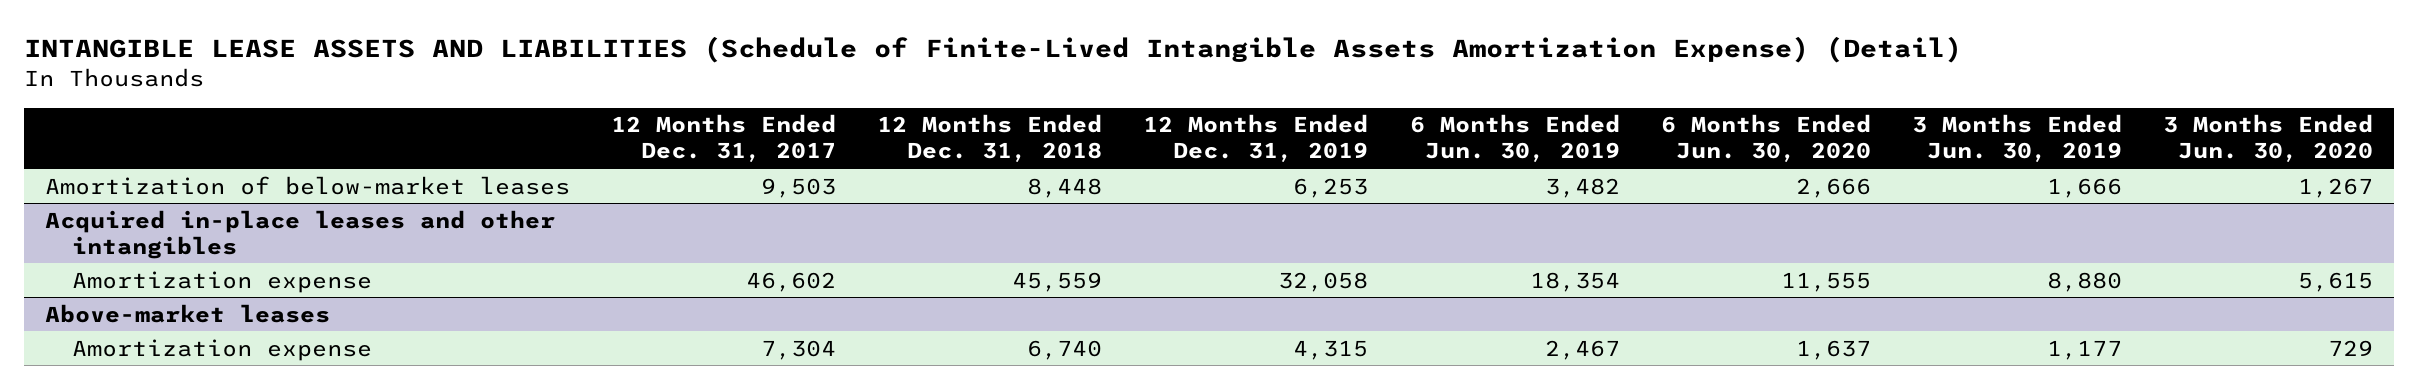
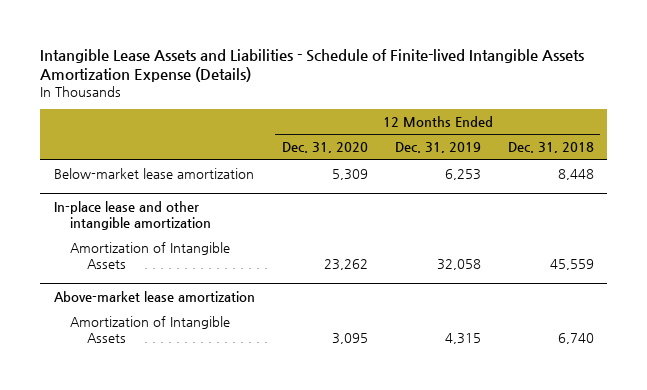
[24,36,1963,64] INTANGIBLE LEASE ASSETS AND LIABILITIES (Schedule of Finite-Lived Intangible Assets Amortization Expense) (Detail) -> [40,48,585,83] Intangible Lease Assets and Liabilities - Schedule of Finite-lived Intangible Assets Amortization Expense (Details)
[611,114,837,163] 12 Months Ended Dec. 31, 2017 -> none
[1409,114,1620,163] 6 Months Ended Jun. 30, 2019 -> none
[1660,114,1871,163] 6 Months Ended Jun. 30, 2020 -> none
[1911,114,2122,163] 3 Months Ended Jun. 30, 2019 -> none
[2163,114,2374,163] 3 Months Ended Jun. 30, 2020 -> none
none -> [281,142,368,154] Dec. 31, 2020
[44,209,555,259] Acquired in-place leases and other intangibles -> none
[44,175,570,195] Amortization of below-market leases -> [53,168,254,180] Below-market lease amortization
none -> [53,201,212,230] In-place lease and other intangible amortization
[71,270,372,293] Amortization expense -> [70,242,231,269] Amortization of Intangible Assets
[44,303,330,323] Above-market leases -> [53,291,255,303] Above-market lease amortization
[71,338,372,361] Amortization expense -> [70,316,231,343] Amortization of Intangible Assets

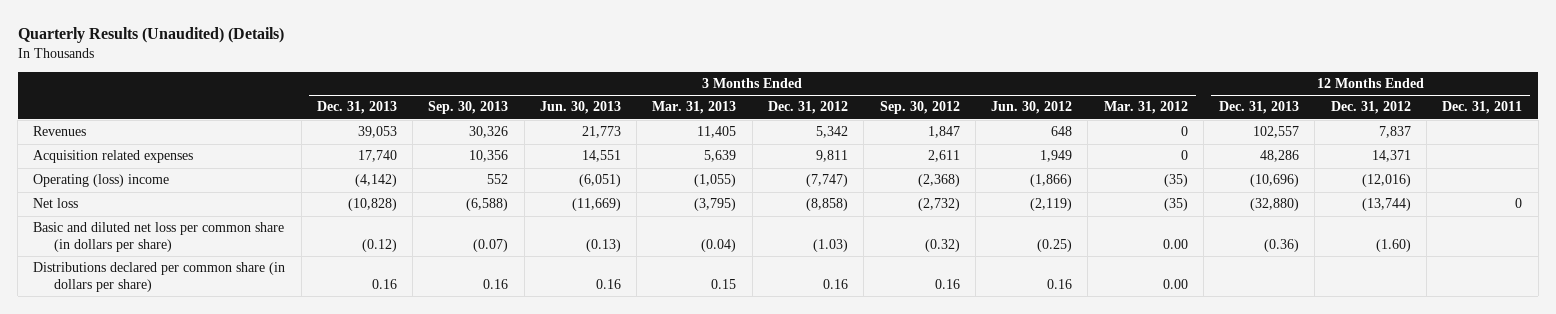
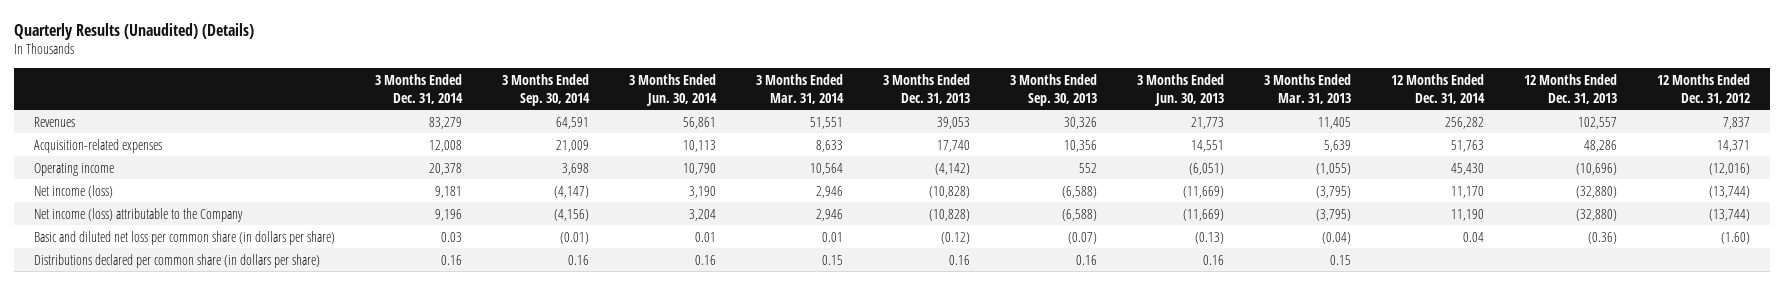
[768,101,849,115] Dec. 31, 2012 -> none
[879,101,960,115] Sep. 30, 2012 -> none
[991,101,1073,115] Jun. 30, 2012 -> none
[1103,101,1188,115] Mar. 31, 2012 -> none
[1442,101,1523,115] Dec. 31, 2011 -> none
none -> [375,73,464,104] 3 Months Ended Dec. 31, 2014
none -> [502,73,591,106] 3 Months Ended Sep. 30, 2014
none -> [629,73,718,106] 3 Months Ended Jun. 30, 2014
none -> [756,73,845,104] 3 Months Ended Mar. 31, 2014
none -> [1391,73,1486,104] 12 Months Ended Dec. 31, 2014
[33,150,194,164] Acquisition related expenses -> [34,138,163,153] Acquisition-related expenses
[33,174,170,188] Operating (loss) income -> [34,162,115,176] Operating income
none -> [34,184,114,198] Net income (loss)
[33,198,79,209] Net loss -> [34,207,244,222] Net income (loss) attributable to the Company

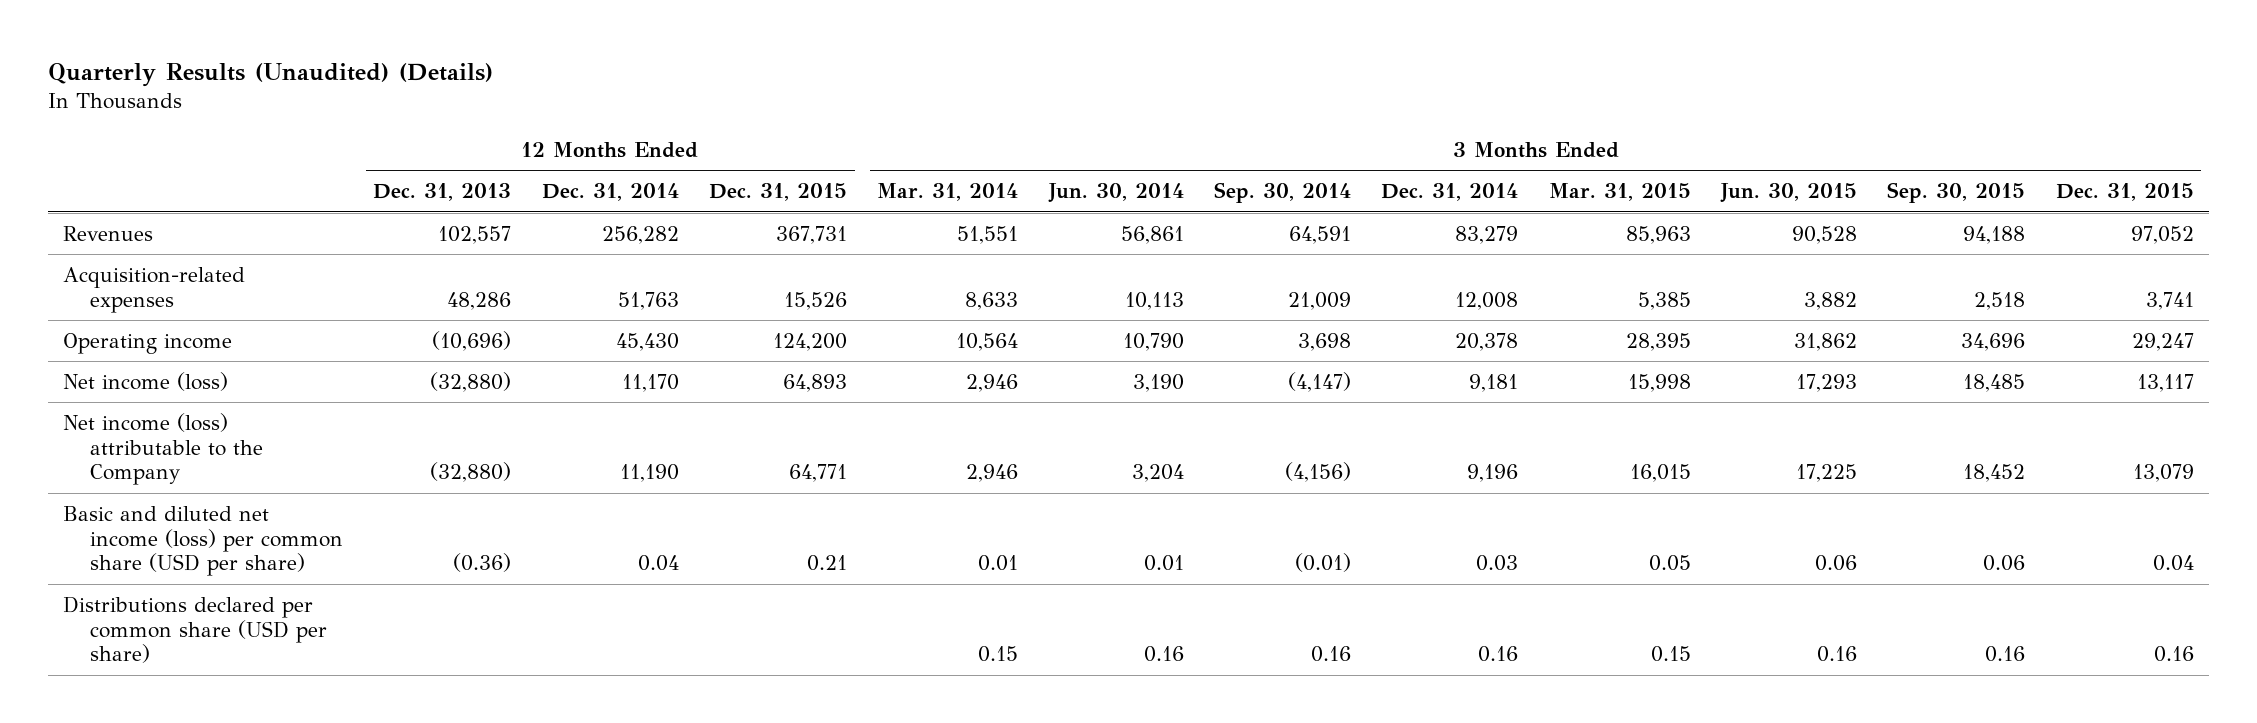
[883,73,971,104] 3 Months Ended Dec. 31, 2013 -> none
[1010,73,1098,106] 3 Months Ended Sep. 30, 2013 -> none
[1137,73,1225,106] 3 Months Ended Jun. 30, 2013 -> none
[1264,73,1352,104] 3 Months Ended Mar. 31, 2013 -> none
[1657,73,1751,104] 12 Months Ended Dec. 31, 2012 -> none
none -> [709,183,848,202] Dec. 31, 2015
none -> [1548,183,1691,202] Mar. 31, 2015
none -> [1720,183,1858,204] Jun. 30, 2015
none -> [1887,182,2026,204] Sep. 30, 2015
none -> [2055,183,2194,202] Dec. 31, 2015
[34,230,336,245] Basic and diluted net loss per common share (in dollars per share) -> [62,505,344,577] Basic and diluted net income (loss) per common share (USD per share)
[34,253,321,268] Distributions declared per common share (in dollars per share) -> [62,595,328,664] Distributions declared per common share (USD per share)

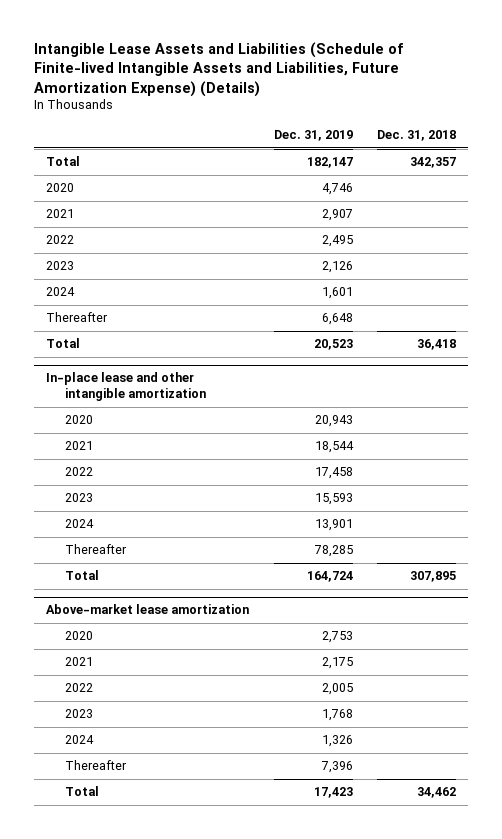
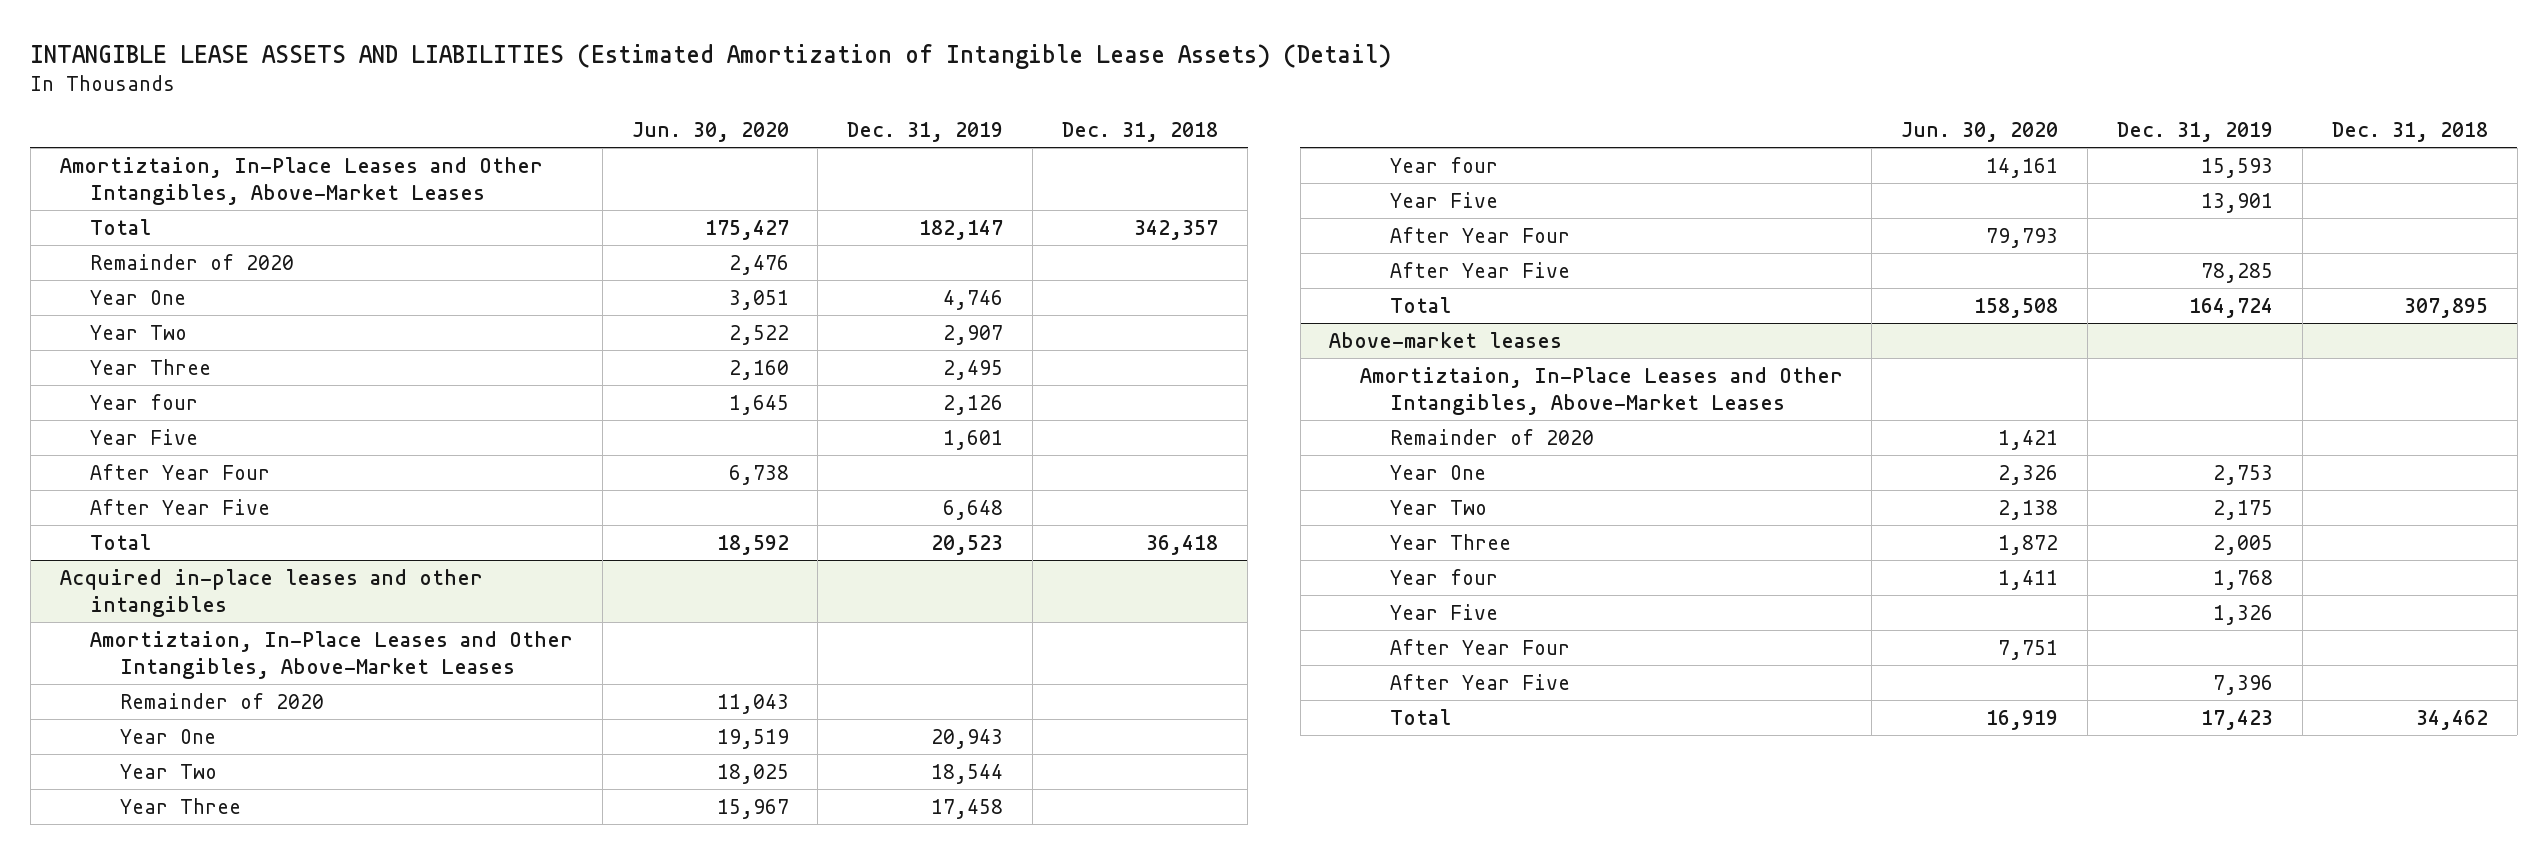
[34,41,404,97] Intangible Lease Assets and Liabilities (Schedule of Finite-lived Intangible Assets and Liabilities, Future Amortization Expense) (Details) -> [30,43,1392,69] INTANGIBLE LEASE ASSETS AND LIABILITIES (Estimated Amortization of Intangible Lease Assets) (Detail)
none -> [631,122,789,143] Jun. 30, 2020
none -> [59,156,543,205] Amortiztaion, In-Place Leases and Other Intangibles, Above-Market Leases
none -> [89,253,294,270] Remainder of 2020
[46,183,75,193] 2020 -> [89,289,186,305] Year One
[46,209,75,219] 2021 -> [89,324,187,340] Year Two
[46,235,75,245] 2022 -> [89,358,211,375] Year Three
[46,261,75,271] 2023 -> [89,393,198,410] Year four
[46,287,76,297] 2024 -> [89,428,198,445] Year Five
none -> [89,463,270,480] After Year Four
[46,312,109,323] Thereafter -> [89,498,270,515] After Year Five
[46,372,207,402] In-place lease and other intangible amortization -> none
none -> [59,568,483,617] Acquired in-place leases and other intangibles
none -> [89,630,573,679] Amortiztaion, In-Place Leases and Other Intangibles, Above-Market Leases
none -> [119,692,324,709] Remainder of 2020
[65,415,94,425] 2020 -> [119,728,216,744] Year One
[65,441,94,451] 2021 -> [119,763,217,779] Year Two
[65,467,94,477] 2022 -> [119,797,241,814] Year Three
[65,493,94,503] 2023 -> [1389,156,1498,173] Year four
[65,519,95,529] 2024 -> [1389,191,1498,208] Year Five
none -> [1389,226,1570,243] After Year Four
[65,544,128,555] Thereafter -> [1389,261,1570,278] After Year Five
[46,604,250,615] Above-market lease amortization -> [1329,331,1563,348] Above-market leases
none -> [1359,366,1843,415] Amortiztaion, In-Place Leases and Other Intangibles, Above-Market Leases
none -> [1389,428,1594,445] Remainder of 2020
[65,631,94,641] 2020 -> [1389,464,1486,480] Year One
[65,657,94,667] 2021 -> [1389,499,1487,515] Year Two
[65,683,94,693] 2022 -> [1389,533,1511,550] Year Three
[65,709,94,719] 2023 -> [1389,568,1498,585] Year four
[65,735,95,745] 2024 -> [1389,603,1498,620] Year Five
none -> [1389,638,1570,655] After Year Four
[65,760,128,771] Thereafter -> [1389,673,1570,690] After Year Five

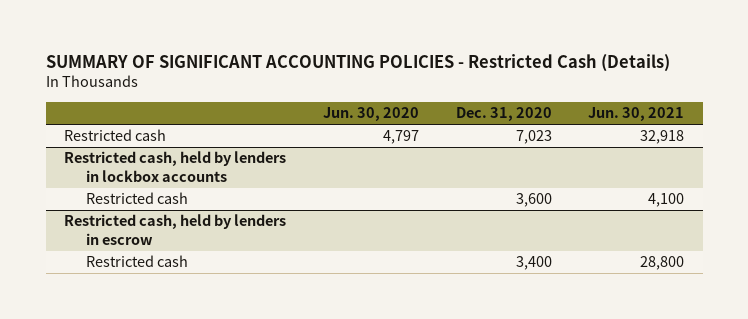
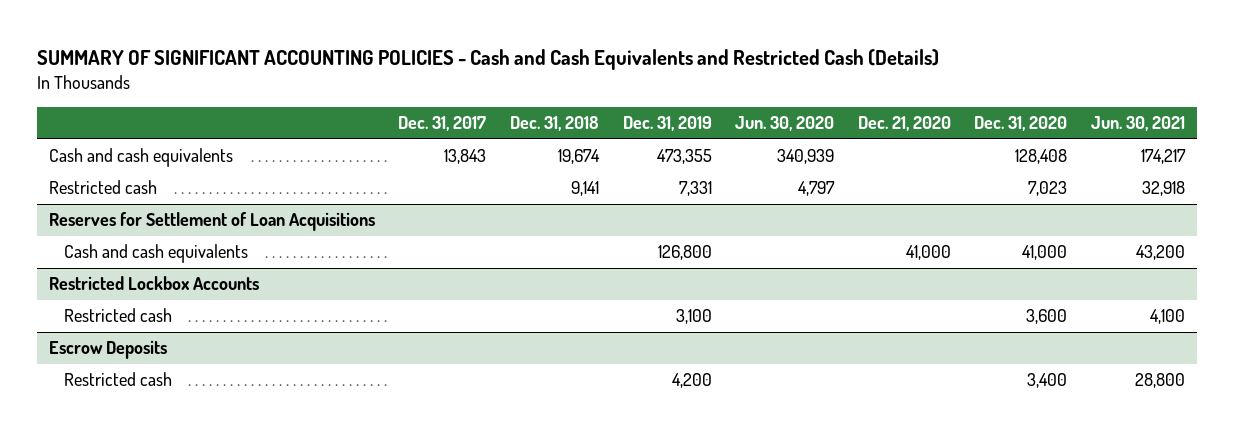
[45,53,670,72] SUMMARY OF SIGNIFICANT ACCOUNTING POLICIES - Restricted Cash (Details) -> [36,48,939,70] SUMMARY OF SIGNIFICANT ACCOUNTING POLICIES - Cash and Cash Equivalents and Restricted Cash (Details)
none -> [398,116,487,132] Dec. 31, 2017
none -> [510,116,600,132] Dec. 31, 2018
none -> [622,116,712,132] Dec. 31, 2019
none -> [857,116,951,132] Dec. 21, 2020
none -> [48,148,233,168] Cash and cash equivalents
none -> [48,212,375,232] Reserves for Settlement of Loan Acquisitions
none -> [63,244,248,264] Cash and cash equivalents
[63,151,286,182] Restricted cash, held by lenders in lockbox accounts -> [48,276,259,291] Restricted Lockbox Accounts
[63,214,286,245] Restricted cash, held by lenders in escrow -> [48,340,167,360] Escrow Deposits

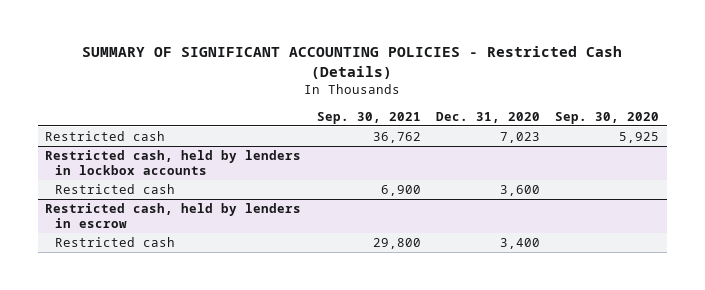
[36,48,939,70] SUMMARY OF SIGNIFICANT ACCOUNTING POLICIES - Cash and Cash Equivalents and Restricted Cash (Details) -> [82,46,623,79] SUMMARY OF SIGNIFICANT ACCOUNTING POLICIES - Restricted Cash (Details)
[398,116,487,132] Dec. 31, 2017 -> none
[510,116,600,132] Dec. 31, 2018 -> none
[622,116,712,132] Dec. 31, 2019 -> none
[735,116,835,132] Jun. 30, 2020 -> none
[857,116,951,132] Dec. 21, 2020 -> none
[1091,116,1186,132] Jun. 30, 2021 -> none
none -> [316,111,421,124] Sep. 30, 2021
none -> [555,111,660,124] Sep. 30, 2020
[48,148,233,168] Cash and cash equivalents -> none
[48,212,375,232] Reserves for Settlement of Loan Acquisitions -> none
[63,244,248,264] Cash and cash equivalents -> none
[48,276,259,291] Restricted Lockbox Accounts -> [45,150,302,175] Restricted cash, held by lenders in lockbox accounts
[48,340,167,360] Escrow Deposits -> [45,203,302,228] Restricted cash, held by lenders in escrow

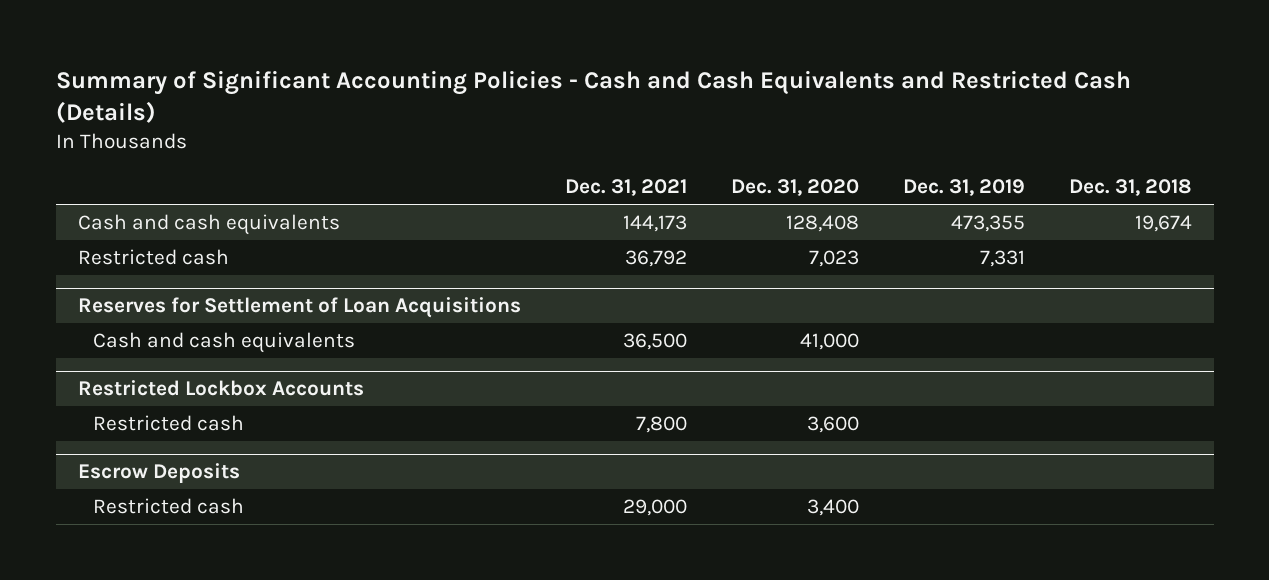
[82,46,623,79] SUMMARY OF SIGNIFICANT ACCOUNTING POLICIES - Restricted Cash (Details) -> [55,69,1131,124] Summary of Significant Accounting Policies - Cash and Cash Equivalents and Restricted Cash (Details)
[316,111,421,124] Sep. 30, 2021 -> none
[555,111,660,124] Sep. 30, 2020 -> none
none -> [564,179,687,197] Dec. 31, 2021
none -> [902,179,1025,197] Dec. 31, 2019
none -> [1068,179,1192,197] Dec. 31, 2018
none -> [77,214,340,236] Cash and cash equivalents
none -> [77,297,521,319] Reserves for Settlement of Loan Acquisitions
none -> [93,332,356,354] Cash and cash equivalents
[45,150,302,175] Restricted cash, held by lenders in lockbox accounts -> [77,380,364,397] Restricted Lockbox Accounts
[45,203,302,228] Restricted cash, held by lenders in escrow -> [77,463,240,484] Escrow Deposits

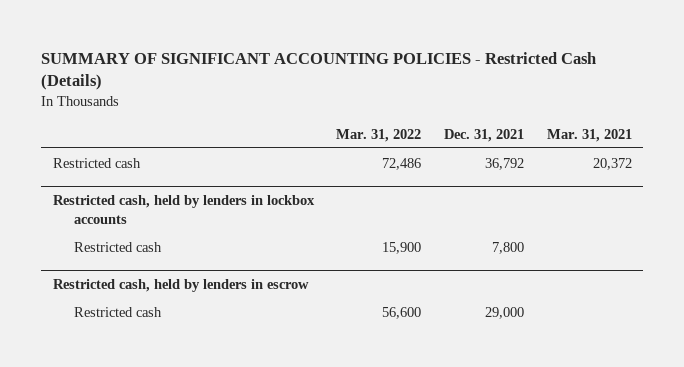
[55,69,1131,124] Summary of Significant Accounting Policies - Cash and Cash Equivalents and Restricted Cash (Details) -> [41,51,597,91] SUMMARY OF SIGNIFICANT ACCOUNTING POLICIES - Restricted Cash (Details)
[730,179,859,197] Dec. 31, 2020 -> none
[902,179,1025,197] Dec. 31, 2019 -> none
[1068,179,1192,197] Dec. 31, 2018 -> none
none -> [336,128,422,142] Mar. 31, 2022
none -> [546,128,632,142] Mar. 31, 2021
[77,214,340,236] Cash and cash equivalents -> none
[77,297,521,319] Reserves for Settlement of Loan Acquisitions -> none
[93,332,356,354] Cash and cash equivalents -> none
[77,380,364,397] Restricted Lockbox Accounts -> [52,194,315,224] Restricted cash, held by lenders in lockbox accounts
[77,463,240,484] Escrow Deposits -> [52,278,309,292] Restricted cash, held by lenders in escrow

